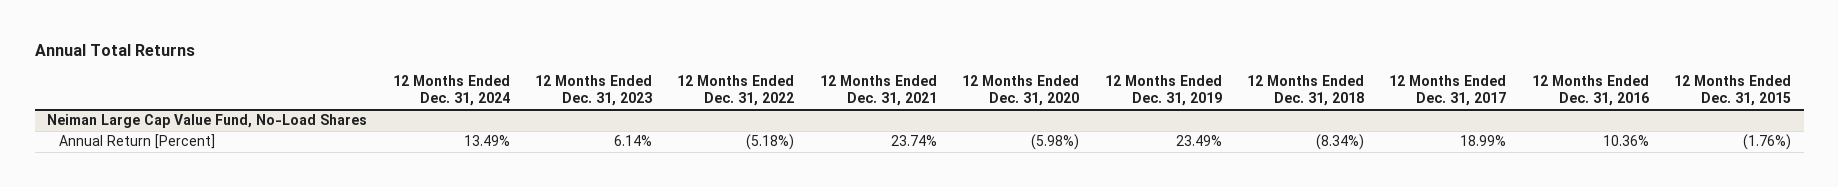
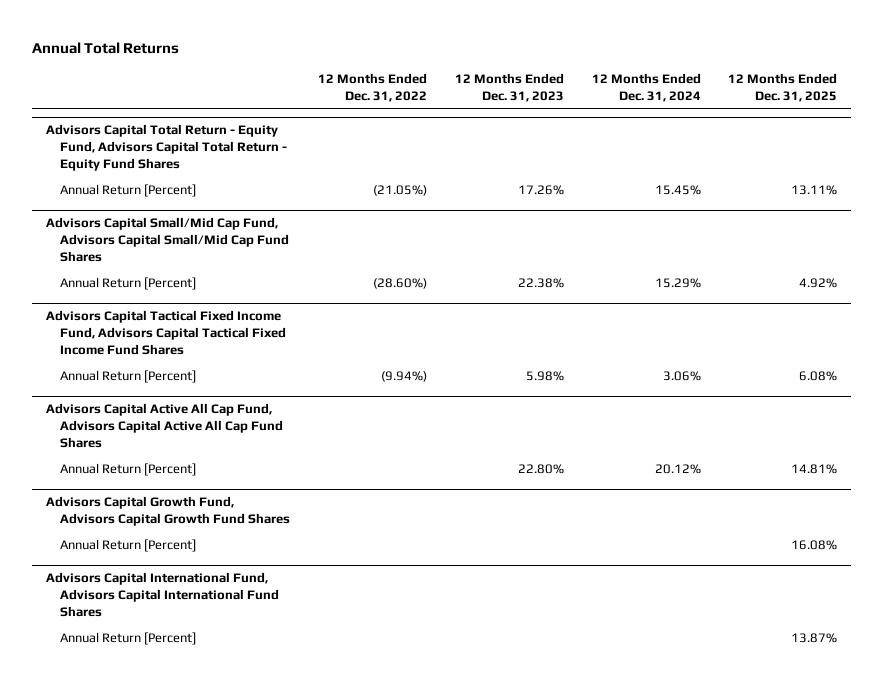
[819,74,937,107] 12 Months Ended Dec. 31, 2021 -> none
[962,74,1080,107] 12 Months Ended Dec. 31, 2020 -> none
[1104,74,1222,107] 12 Months Ended Dec. 31, 2019 -> none
[1246,74,1364,107] 12 Months Ended Dec. 31, 2018 -> none
[1389,74,1507,107] 12 Months Ended Dec. 31, 2017 -> none
[1531,74,1649,107] 12 Months Ended Dec. 31, 2016 -> none
[1673,74,1791,107] 12 Months Ended Dec. 31, 2015 -> none
none -> [728,72,838,102] 12 Months Ended Dec. 31, 2025
[47,114,368,129] Neiman Large Cap Value Fund, No-Load Shares -> none
none -> [46,124,287,172] Advisors Capital Total Return - Equity Fund, Advisors Capital Total Return - Equity Fund Shares
[463,135,510,147] 13.49% -> [654,184,701,195] 15.45%
[614,135,653,147] 6.14% -> [517,184,564,195] 17.26%
[746,134,795,151] (5.18%) -> [372,184,427,196] (21.05%)
none -> [46,217,289,263] Advisors Capital Small/Mid Cap Fund, Advisors Capital Small/Mid Cap Fund Shares
none -> [59,276,196,290] Annual Return [Percent]
none -> [46,310,286,356] Advisors Capital Tactical Fixed Income Fund, Advisors Capital Tactical Fixed Income Fund Shares
none -> [59,369,196,383] Annual Return [Percent]
none -> [46,403,283,449] Advisors Capital Active All Cap Fund, Advisors Capital Active All Cap Fund Shares
none -> [59,462,196,476] Annual Return [Percent]
none -> [46,496,290,527] Advisors Capital Growth Fund, Advisors Capital Growth Fund Shares
none -> [59,538,196,552] Annual Return [Percent]
none -> [46,572,279,618] Advisors Capital International Fund, Advisors Capital International Fund Shares
none -> [59,631,196,645] Annual Return [Percent]

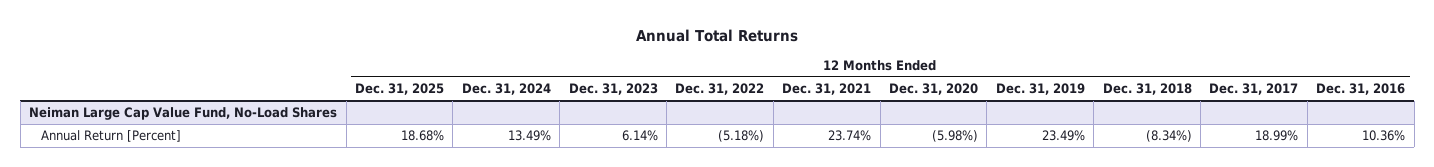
none -> [782,83,872,96] Dec. 31, 2021
none -> [888,83,978,96] Dec. 31, 2020
none -> [995,83,1085,96] Dec. 31, 2019
none -> [1102,83,1192,96] Dec. 31, 2018
none -> [1209,83,1299,96] Dec. 31, 2017
none -> [1316,83,1406,96] Dec. 31, 2016
[46,124,287,172] Advisors Capital Total Return - Equity Fund, Advisors Capital Total Return - Equity Fund Shares -> none
[46,217,289,263] Advisors Capital Small/Mid Cap Fund, Advisors Capital Small/Mid Cap Fund Shares -> none
[59,276,196,290] Annual Return [Percent] -> none
[46,310,286,356] Advisors Capital Tactical Fixed Income Fund, Advisors Capital Tactical Fixed Income Fund Shares -> none
[59,369,196,383] Annual Return [Percent] -> none
[46,403,283,449] Advisors Capital Active All Cap Fund, Advisors Capital Active All Cap Fund Shares -> none
[59,462,196,476] Annual Return [Percent] -> none
[46,496,290,527] Advisors Capital Growth Fund, Advisors Capital Growth Fund Shares -> none
[59,538,196,552] Annual Return [Percent] -> none
[46,572,279,618] Advisors Capital International Fund, Advisors Capital International Fund Shares -> none
[59,631,196,645] Annual Return [Percent] -> none
none -> [29,107,338,121] Neiman Large Cap Value Fund, No-Load Shares
[372,184,427,196] (21.05%) -> [718,130,765,143] (5.18%)
[517,184,564,195] 17.26% -> [621,130,658,142] 6.14%
[654,184,701,195] 15.45% -> [507,130,551,142] 13.49%
[791,184,838,195] 13.11% -> [400,130,444,142] 18.68%

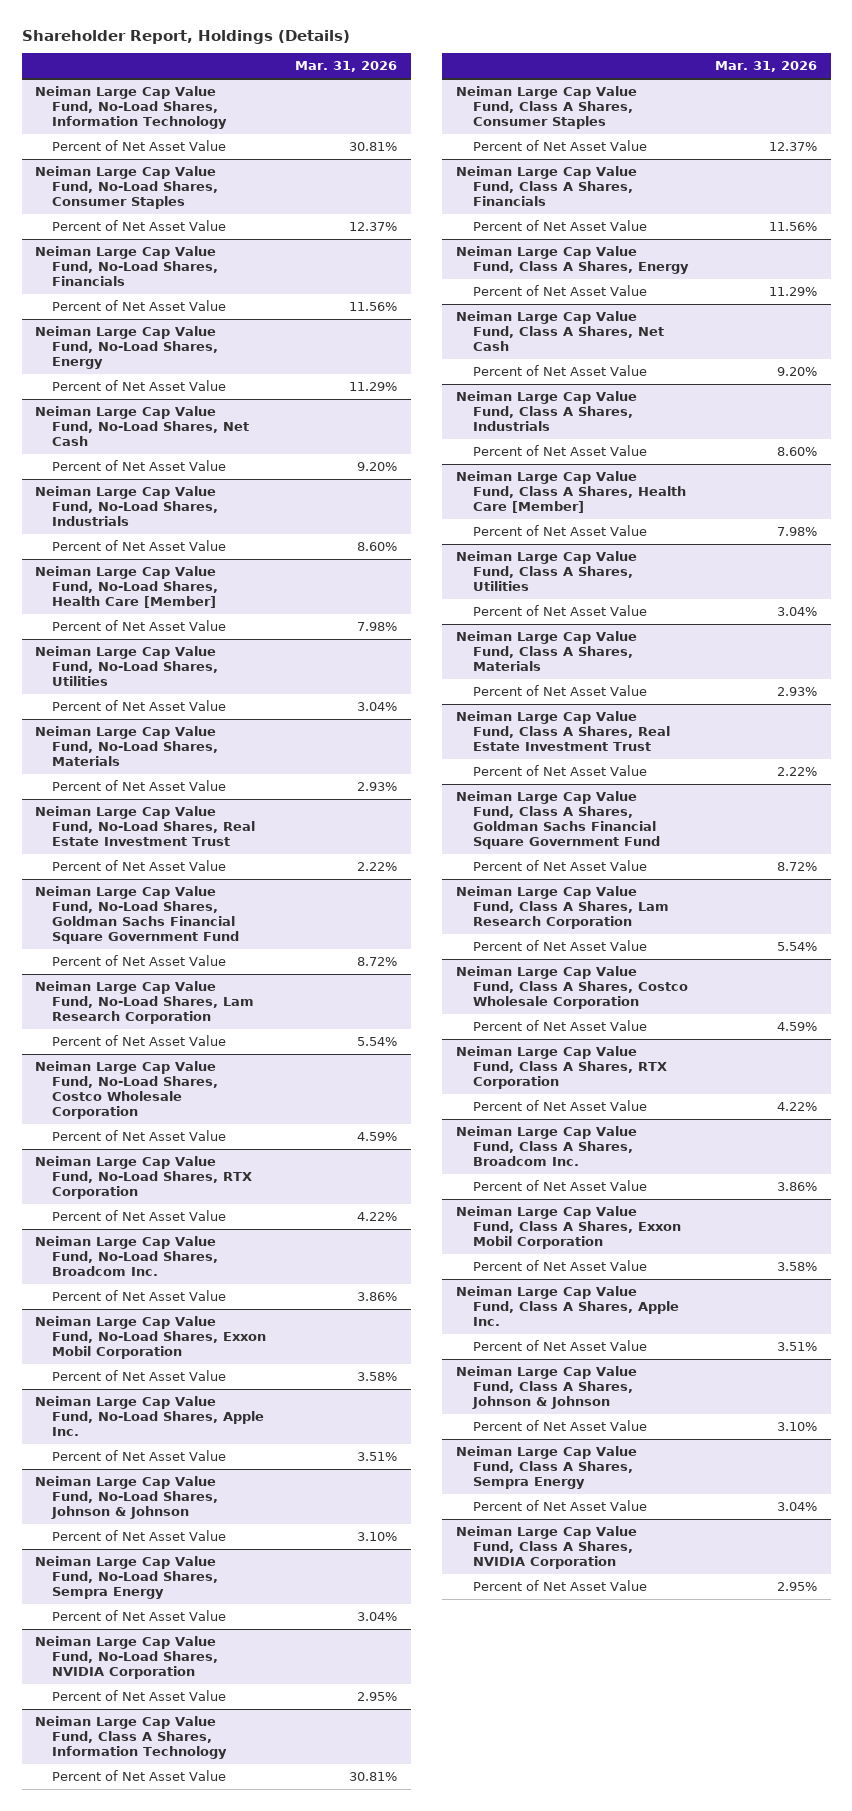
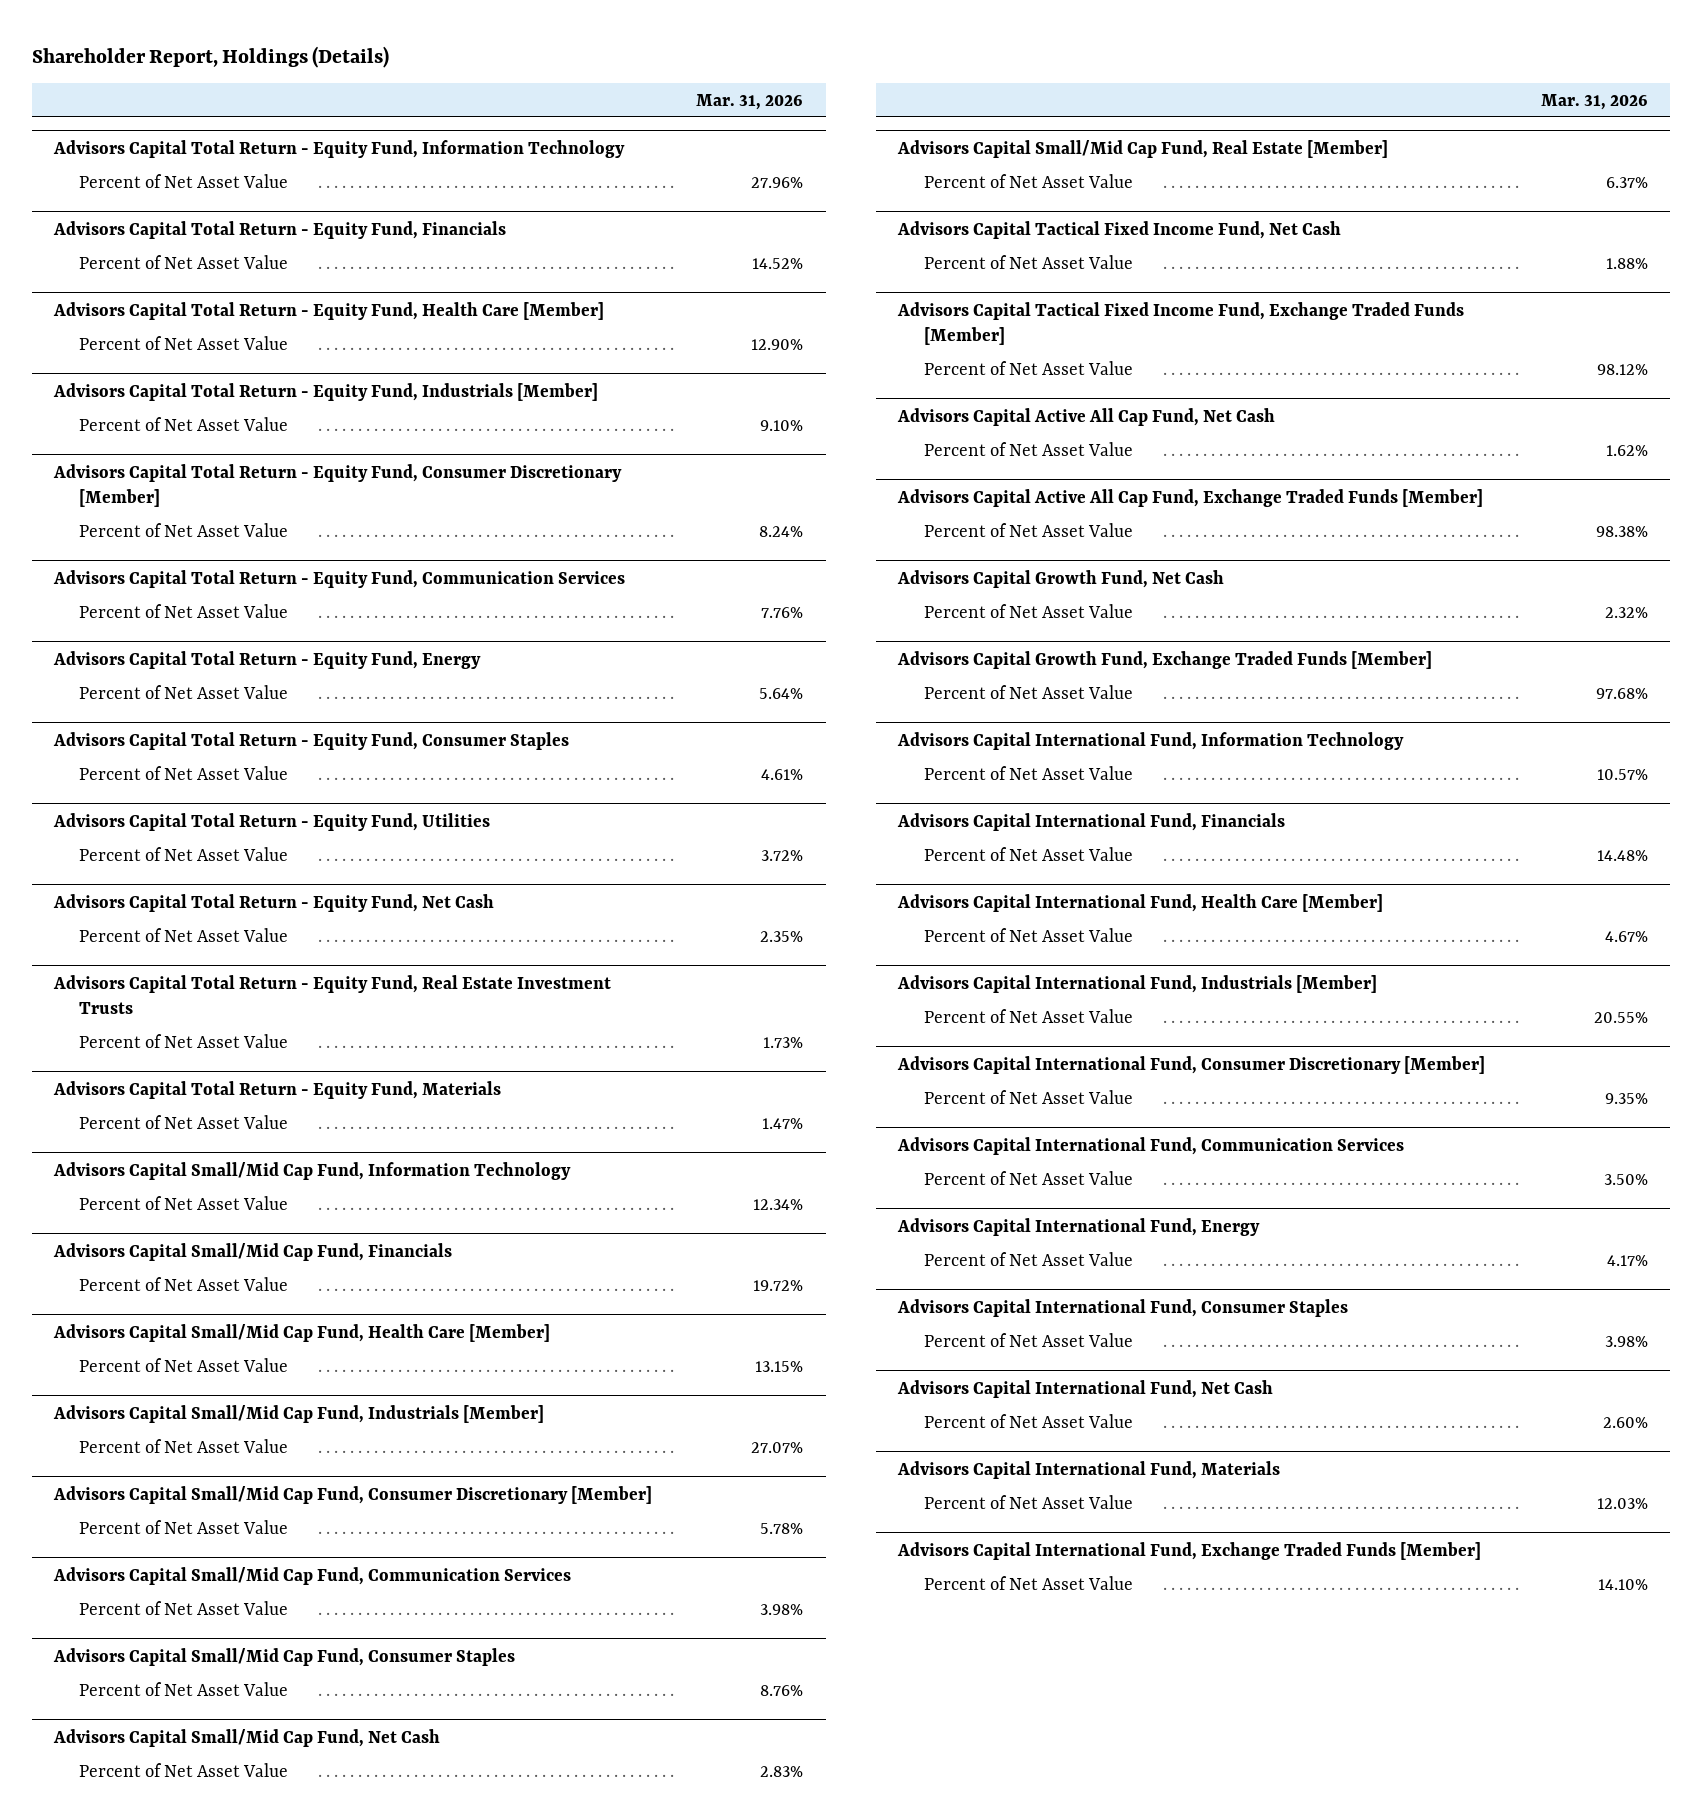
[35,86,228,130] Neiman Large Cap Value Fund, No-Load Shares, Information Technology -> none
[35,166,219,210] Neiman Large Cap Value Fund, No-Load Shares, Consumer Staples -> none
[35,246,219,287] Neiman Large Cap Value Fund, No-Load Shares, Financials -> none
[35,326,219,370] Neiman Large Cap Value Fund, No-Load Shares, Energy -> none
[35,406,250,447] Neiman Large Cap Value Fund, No-Load Shares, Net Cash -> none
[35,486,219,527] Neiman Large Cap Value Fund, No-Load Shares, Industrials -> none
[35,566,219,609] Neiman Large Cap Value Fund, No-Load Shares, Health Care [Member] -> none
[35,646,219,687] Neiman Large Cap Value Fund, No-Load Shares, Utilities -> none
[35,726,219,767] Neiman Large Cap Value Fund, No-Load Shares, Materials -> none
[35,806,256,847] Neiman Large Cap Value Fund, No-Load Shares, Real Estate Investment Trust -> none
[35,886,240,945] Neiman Large Cap Value Fund, No-Load Shares, Goldman Sachs Financial Square Government Fund -> none
[35,981,255,1025] Neiman Large Cap Value Fund, No-Load Shares, Lam Research Corporation -> none
[35,1061,219,1120] Neiman Large Cap Value Fund, No-Load Shares, Costco Wholesale Corporation -> none
[35,1156,253,1200] Neiman Large Cap Value Fund, No-Load Shares, RTX Corporation -> none
[35,1236,219,1277] Neiman Large Cap Value Fund, No-Load Shares, Broadcom Inc. -> none
[35,1316,267,1360] Neiman Large Cap Value Fund, No-Load Shares, Exxon Mobil Corporation -> none
[35,1396,265,1437] Neiman Large Cap Value Fund, No-Load Shares, Apple Inc. -> none
[35,1476,219,1520] Neiman Large Cap Value Fund, No-Load Shares, Johnson & Johnson -> none
[35,1556,219,1600] Neiman Large Cap Value Fund, No-Load Shares, Sempra Energy -> none
[35,1636,219,1680] Neiman Large Cap Value Fund, No-Load Shares, NVIDIA Corporation -> none
[35,1716,228,1760] Neiman Large Cap Value Fund, Class A Shares, Information Technology -> none
[455,86,637,130] Neiman Large Cap Value Fund, Class A Shares, Consumer Staples -> none
[455,166,637,207] Neiman Large Cap Value Fund, Class A Shares, Financials -> none
[455,246,689,275] Neiman Large Cap Value Fund, Class A Shares, Energy -> none
[455,311,664,352] Neiman Large Cap Value Fund, Class A Shares, Net Cash -> none
[455,391,637,432] Neiman Large Cap Value Fund, Class A Shares, Industrials -> none
[455,471,686,514] Neiman Large Cap Value Fund, Class A Shares, Health Care [Member] -> none
[455,551,637,592] Neiman Large Cap Value Fund, Class A Shares, Utilities -> none
[455,631,637,672] Neiman Large Cap Value Fund, Class A Shares, Materials -> none
[455,711,670,752] Neiman Large Cap Value Fund, Class A Shares, Real Estate Investment Trust -> none
[455,791,660,850] Neiman Large Cap Value Fund, Class A Shares, Goldman Sachs Financial Square Government Fund -> none
[455,886,669,930] Neiman Large Cap Value Fund, Class A Shares, Lam Research Corporation -> none
[455,966,688,1010] Neiman Large Cap Value Fund, Class A Shares, Costco Wholesale Corporation -> none
[455,1046,667,1090] Neiman Large Cap Value Fund, Class A Shares, RTX Corporation -> none
[455,1126,637,1167] Neiman Large Cap Value Fund, Class A Shares, Broadcom Inc. -> none
[455,1206,681,1250] Neiman Large Cap Value Fund, Class A Shares, Exxon Mobil Corporation -> none
[455,1286,679,1327] Neiman Large Cap Value Fund, Class A Shares, Apple Inc. -> none
[455,1366,637,1410] Neiman Large Cap Value Fund, Class A Shares, Johnson & Johnson -> none
[455,1446,637,1490] Neiman Large Cap Value Fund, Class A Shares, Sempra Energy -> none
[472,1500,647,1512] Percent of Net Asset Value -> none
[455,1526,637,1570] Neiman Large Cap Value Fund, Class A Shares, NVIDIA Corporation -> none
[472,1580,647,1592] Percent of Net Asset Value -> none
none -> [52,139,625,158] Advisors Capital Total Return - Equity Fund, Information Technology
[348,142,397,152] 30.81% -> [751,176,804,188] 27.96%
none -> [52,220,506,239] Advisors Capital Total Return - Equity Fund, Financials
[348,222,397,232] 12.37% -> [752,257,804,269] 14.52%
none -> [52,301,604,320] Advisors Capital Total Return - Equity Fund, Health Care [Member]
[348,302,397,312] 11.56% -> [751,338,804,350] 12.90%
none -> [52,382,598,401] Advisors Capital Total Return - Equity Fund, Industrials [Member]
[348,382,397,392] 11.29% -> [760,419,804,431] 9.10%
none -> [52,463,622,508] Advisors Capital Total Return - Equity Fund, Consumer Discretionary [Member]
[356,462,397,472] 9.20% -> [759,525,804,537] 8.24%
none -> [52,569,625,588] Advisors Capital Total Return - Equity Fund, Communication Services
[356,542,397,552] 8.60% -> [761,606,804,618] 7.76%
none -> [52,650,481,669] Advisors Capital Total Return - Equity Fund, Energy
[356,622,397,632] 7.98% -> [759,687,804,699] 5.64%
none -> [52,731,569,750] Advisors Capital Total Return - Equity Fund, Consumer Staples
[356,702,397,712] 3.04% -> [761,768,804,780] 4.61%
none -> [52,812,490,831] Advisors Capital Total Return - Equity Fund, Utilities
[356,782,397,792] 2.93% -> [761,849,804,861] 3.72%
none -> [52,893,494,912] Advisors Capital Total Return - Equity Fund, Net Cash
[356,862,397,872] 2.22% -> [760,930,804,942] 2.35%
none -> [52,974,611,1015] Advisors Capital Total Return - Equity Fund, Real Estate Investment Trusts
[356,957,397,967] 8.72% -> [763,1036,804,1048] 1.73%
none -> [52,1080,501,1099] Advisors Capital Total Return - Equity Fund, Materials
[356,1037,397,1047] 5.54% -> [762,1117,804,1129] 1.47%
none -> [52,1161,571,1180] Advisors Capital Small/Mid Cap Fund, Information Technology
[356,1132,397,1142] 4.59% -> [753,1198,804,1210] 12.34%
none -> [52,1242,452,1261] Advisors Capital Small/Mid Cap Fund, Financials
[356,1212,397,1222] 4.22% -> [753,1279,804,1291] 19.72%
none -> [52,1323,550,1342] Advisors Capital Small/Mid Cap Fund, Health Care [Member]
[356,1292,397,1302] 3.86% -> [755,1360,804,1372] 13.15%
none -> [52,1404,544,1423] Advisors Capital Small/Mid Cap Fund, Industrials [Member]
[356,1372,397,1382] 3.58% -> [751,1441,804,1453] 27.07%
none -> [52,1485,652,1504] Advisors Capital Small/Mid Cap Fund, Consumer Discretionary [Member]
[356,1452,397,1462] 3.51% -> [760,1522,804,1534] 5.78%
none -> [52,1566,571,1585] Advisors Capital Small/Mid Cap Fund, Communication Services
[356,1532,397,1542] 3.10% -> [760,1603,804,1615] 3.98%
none -> [52,1647,515,1666] Advisors Capital Small/Mid Cap Fund, Consumer Staples
[356,1612,397,1622] 3.04% -> [760,1684,804,1696] 8.76%
none -> [52,1728,440,1747] Advisors Capital Small/Mid Cap Fund, Net Cash
[356,1692,397,1702] 2.95% -> [760,1765,804,1777] 2.83%
none -> [897,139,1389,158] Advisors Capital Small/Mid Cap Fund, Real Estate [Member]
[348,1772,397,1782] 30.81% -> [1606,176,1649,188] 6.37%
none -> [897,220,1342,239] Advisors Capital Tactical Fixed Income Fund, Net Cash
[769,142,818,152] 12.37% -> [1606,257,1649,269] 1.88%
none -> [897,301,1465,346] Advisors Capital Tactical Fixed Income Fund, Exchange Traded Funds [Member]
[769,222,818,232] 11.56% -> [1597,363,1649,375] 98.12%
none -> [897,407,1276,426] Advisors Capital Active All Cap Fund, Net Cash
[769,287,818,297] 11.29% -> [1606,444,1649,456] 1.62%
none -> [897,488,1484,507] Advisors Capital Active All Cap Fund, Exchange Traded Funds [Member]
[777,367,818,377] 9.20% -> [1596,525,1649,537] 98.38%
none -> [897,569,1225,588] Advisors Capital Growth Fund, Net Cash
[777,447,818,457] 8.60% -> [1605,606,1649,618] 2.32%
none -> [897,650,1433,669] Advisors Capital Growth Fund, Exchange Traded Funds [Member]
[777,527,818,537] 7.98% -> [1596,687,1649,699] 97.68%
none -> [897,731,1405,750] Advisors Capital International Fund, Information Technology
[777,607,818,617] 3.04% -> [1597,768,1649,780] 10.57%
none -> [897,812,1286,831] Advisors Capital International Fund, Financials
[777,687,818,697] 2.93% -> [1597,849,1649,861] 14.48%
none -> [897,893,1384,912] Advisors Capital International Fund, Health Care [Member]
[777,767,818,777] 2.22% -> [1605,930,1649,942] 4.67%
none -> [897,974,1378,993] Advisors Capital International Fund, Industrials [Member]
[777,862,818,872] 8.72% -> [1594,1011,1649,1023] 20.55%
none -> [897,1055,1486,1074] Advisors Capital International Fund, Consumer Discretionary [Member]
[777,942,818,952] 5.54% -> [1605,1092,1649,1104] 9.35%
none -> [897,1136,1405,1155] Advisors Capital International Fund, Communication Services
[777,1022,818,1032] 4.59% -> [1604,1173,1649,1185] 3.50%
none -> [897,1217,1261,1236] Advisors Capital International Fund, Energy
[777,1102,818,1112] 4.22% -> [1607,1254,1649,1266] 4.17%
none -> [897,1298,1349,1317] Advisors Capital International Fund, Consumer Staples
[777,1182,818,1192] 3.86% -> [1605,1335,1649,1347] 3.98%
none -> [897,1379,1274,1398] Advisors Capital International Fund, Net Cash
[777,1262,818,1272] 3.58% -> [1603,1416,1649,1428] 2.60%
none -> [897,1460,1281,1479] Advisors Capital International Fund, Materials
[777,1342,818,1352] 3.51% -> [1597,1497,1649,1509] 12.03%
none -> [897,1541,1482,1560] Advisors Capital International Fund, Exchange Traded Funds [Member]
[777,1422,818,1432] 3.10% -> [1598,1578,1649,1590] 14.10%

